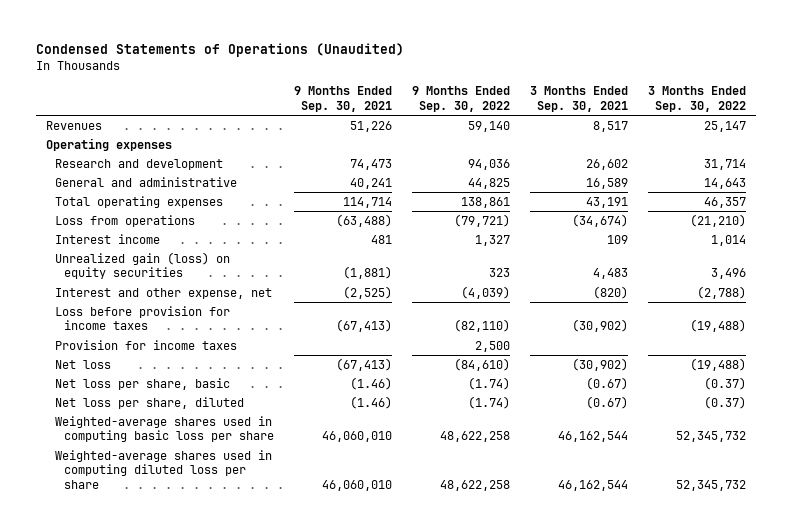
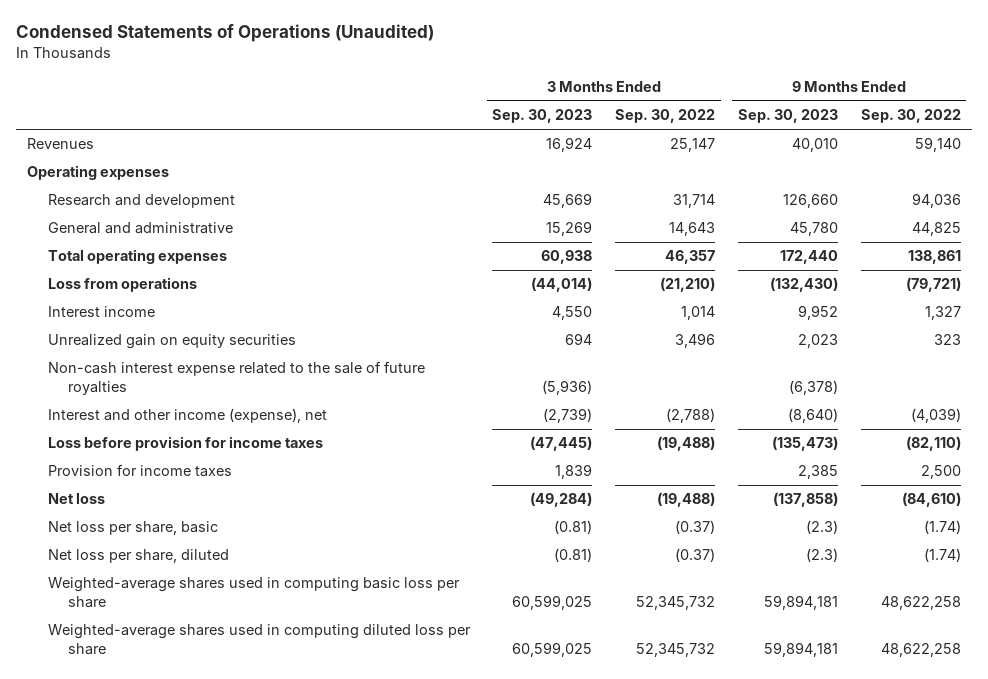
[294,86,393,112] 9 Months Ended Sep. 30, 2021 -> none
[530,86,629,112] 3 Months Ended Sep. 30, 2021 -> none
none -> [492,109,593,124] Sep. 30, 2023
none -> [737,109,838,124] Sep. 30, 2023
[55,251,231,280] Unrealized gain (loss) on equity securities -> [47,334,296,350] Unrealized gain on equity securities
none -> [47,361,425,396] Non-cash interest expense related to the sale of future royalties
[55,287,273,299] Interest and other expense, net -> [47,408,327,424] Interest and other income (expense), net

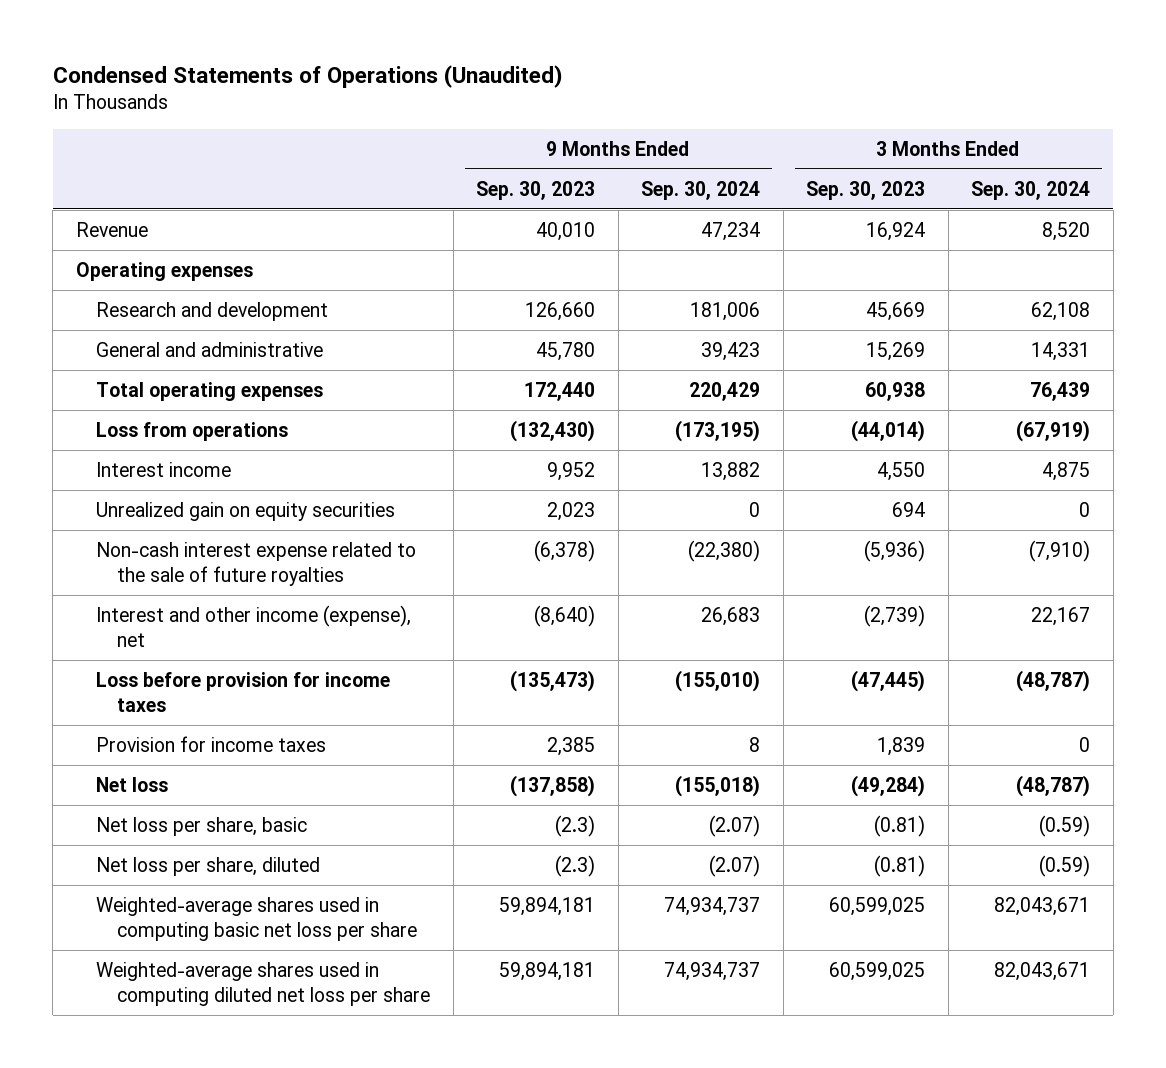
[615,109,716,124] Sep. 30, 2022 -> none
[860,109,961,124] Sep. 30, 2022 -> none
none -> [641,180,761,200] Sep. 30, 2024
none -> [971,180,1091,200] Sep. 30, 2024
[27,138,95,150] Revenues -> [75,221,148,237] Revenue
[47,577,460,609] Weighted-average shares used in computing basic loss per share -> [96,896,418,941] Weighted-average shares used in computing basic net loss per share
[47,624,471,656] Weighted-average shares used in computing diluted loss per share -> [96,961,431,1006] Weighted-average shares used in computing diluted net loss per share

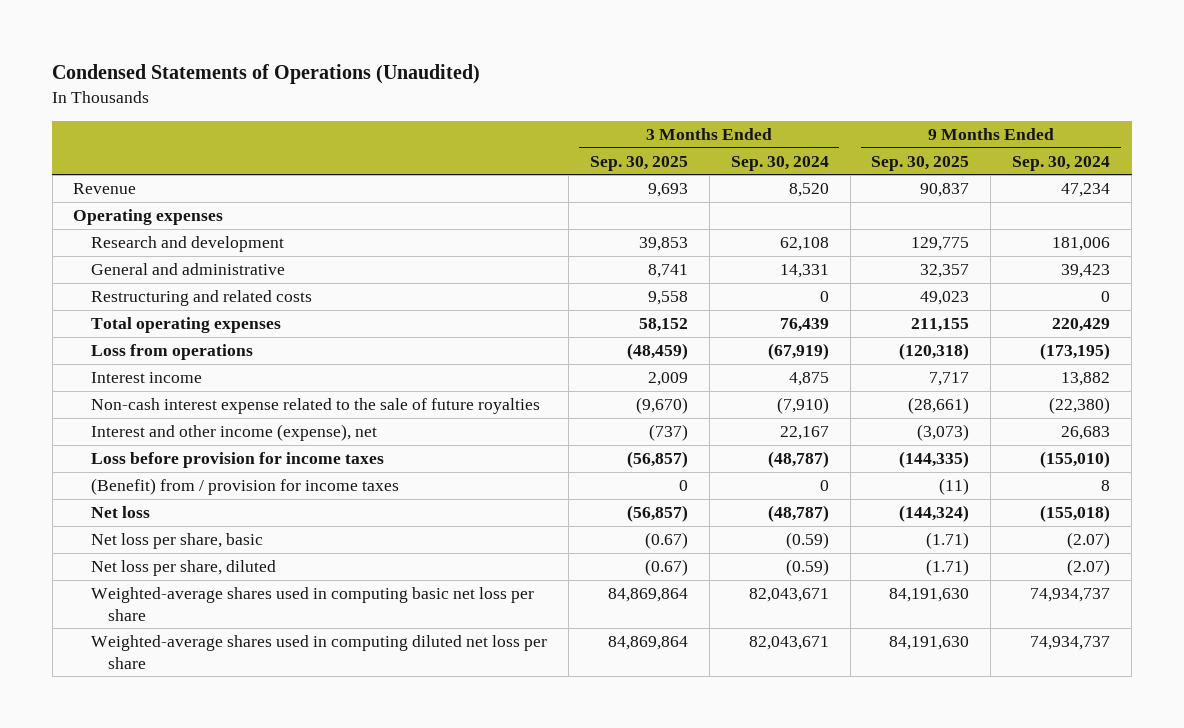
[476,180,596,200] Sep. 30, 2023 -> none
[806,180,926,200] Sep. 30, 2023 -> none
none -> [589,155,688,171] Sep. 30, 2025
none -> [871,155,970,171] Sep. 30, 2025
none -> [90,290,312,307] Restructuring and related costs
[96,501,396,521] Unrealized gain on equity securities -> none
[96,735,327,752] Provision for income taxes -> [90,478,399,496] (Benefit) from / provision for income taxes

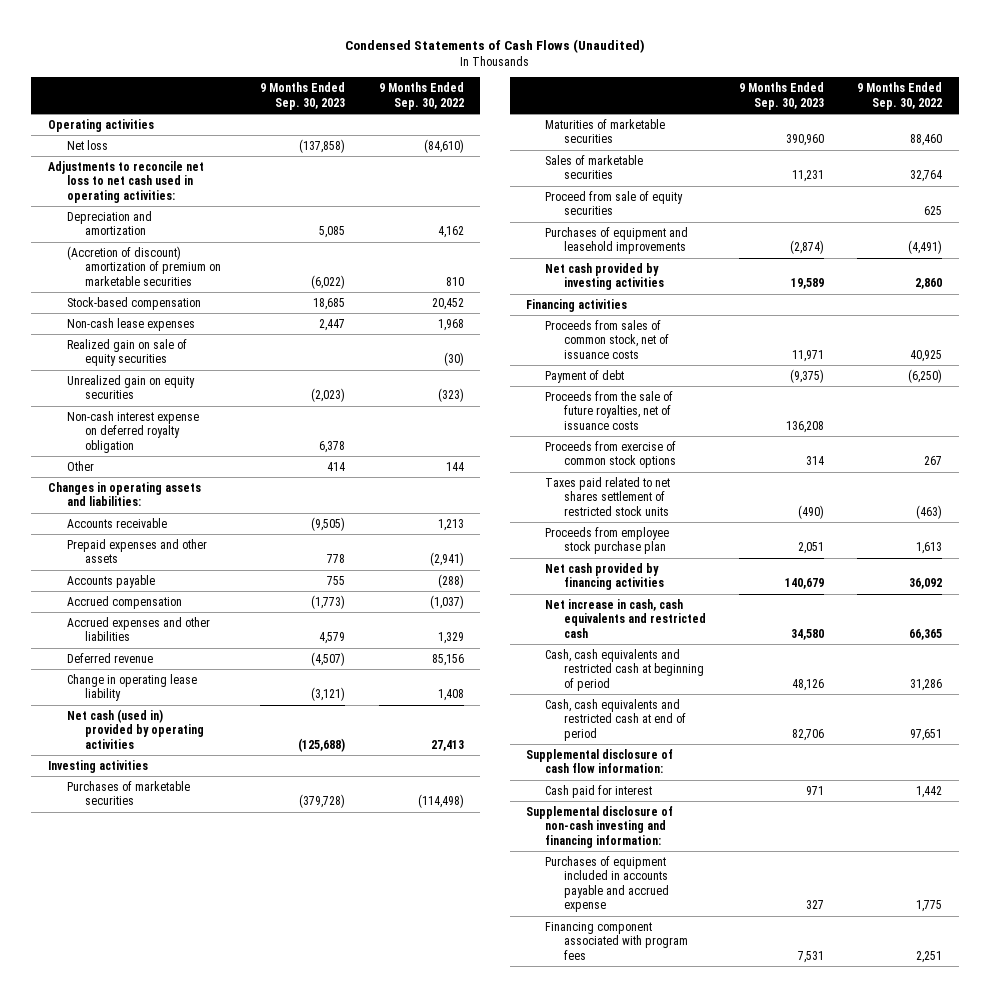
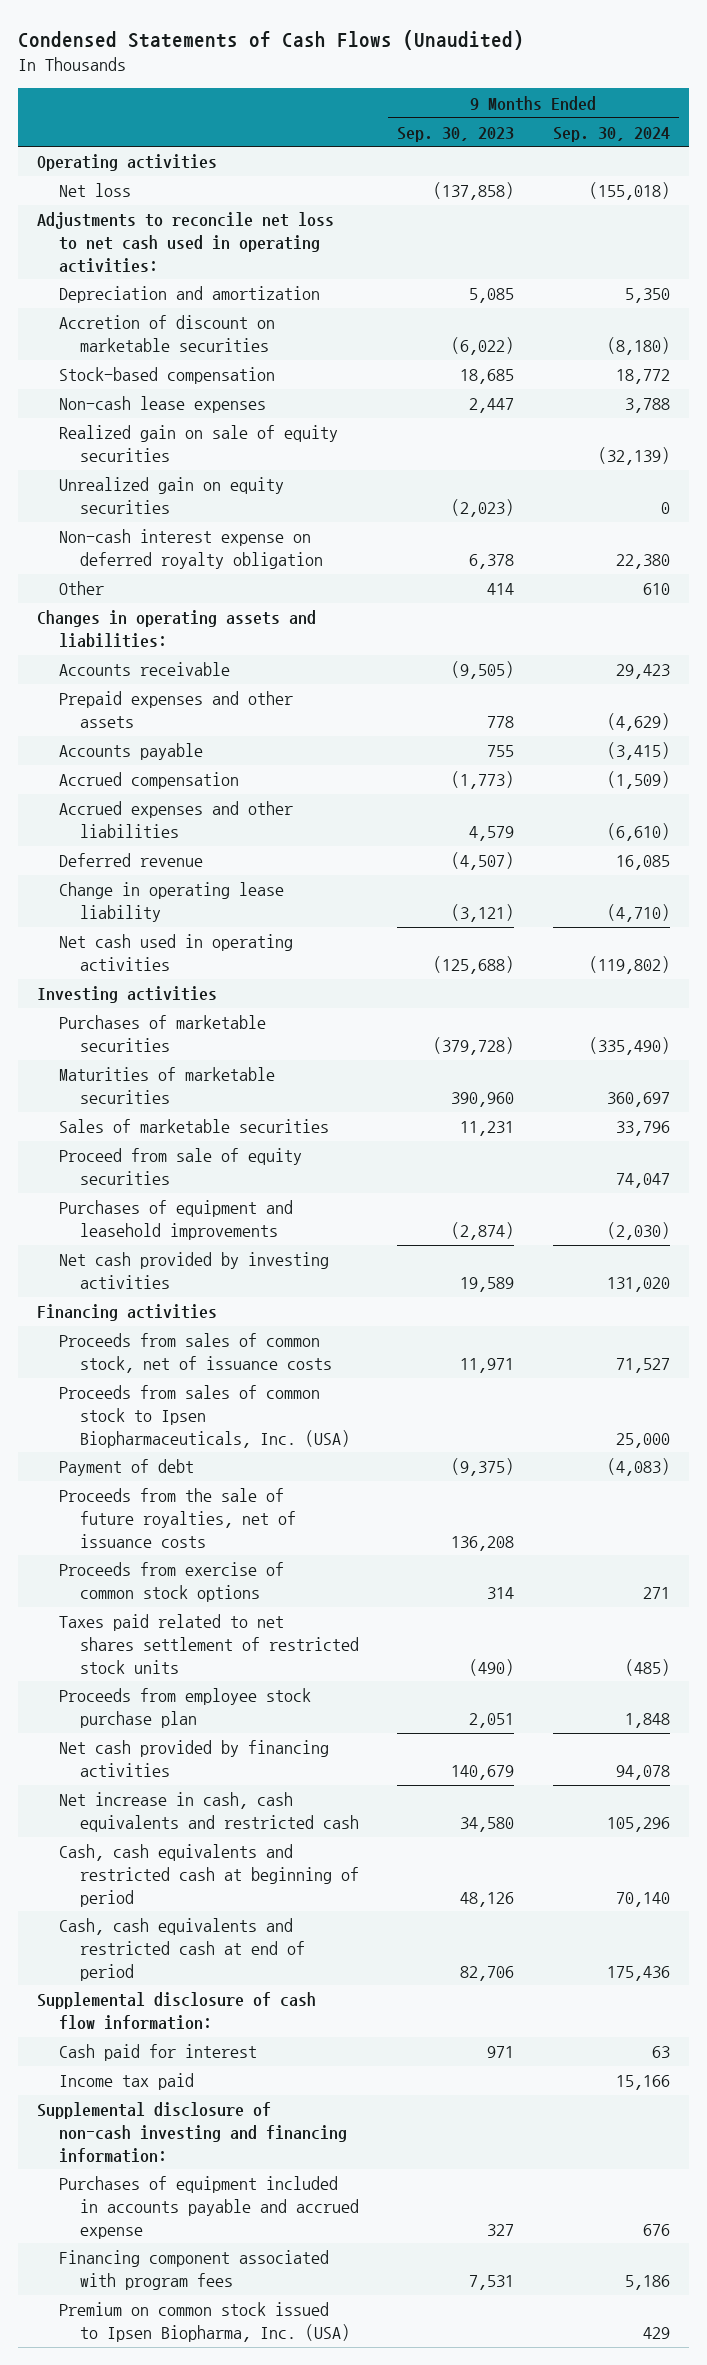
[378,82,464,110] 9 Months Ended Sep. 30, 2022 -> none
none -> [552,126,670,142] Sep. 30, 2024
[66,245,222,286] (Accretion of discount) amortization of premium on marketable securities -> [58,315,275,352] Accretion of discount on marketable securities
[66,708,205,749] Net cash (used in) provided by operating activities -> [58,934,293,971] Net cash used in operating activities
none -> [58,1385,350,1448] Proceeds from sales of common stock to Ipsen Biopharmaceuticals, Inc. (USA)
none -> [58,2073,194,2091] Income tax paid
none -> [58,2302,350,2342] Premium on common stock issued to Ipsen Biopharma, Inc. (USA)

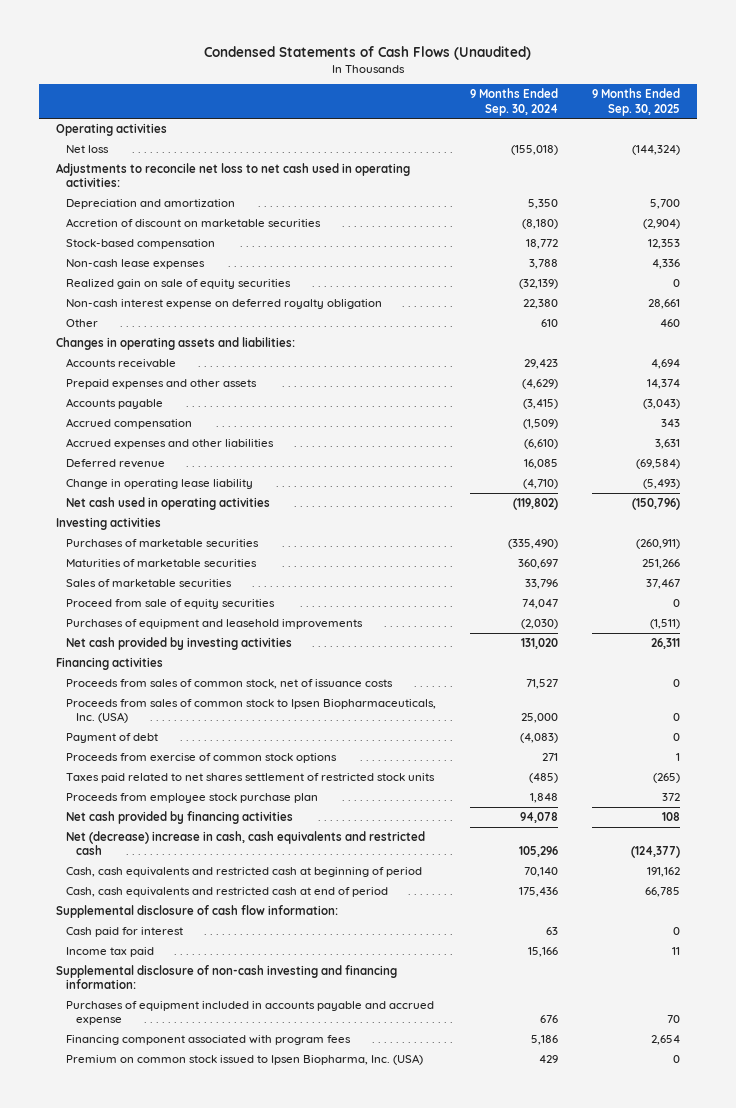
[397,126,515,142] Sep. 30, 2023 -> none
none -> [591,88,680,116] 9 Months Ended Sep. 30, 2025
[58,477,284,514] Unrealized gain on equity securities -> none
[58,1488,296,1548] Proceeds from the sale of future royalties, net of issuance costs -> none
[58,1792,359,1832] Net increase in cash, cash equivalents and restricted cash -> [65,831,425,856] Net (decrease) increase in cash, cash equivalents and restricted cash

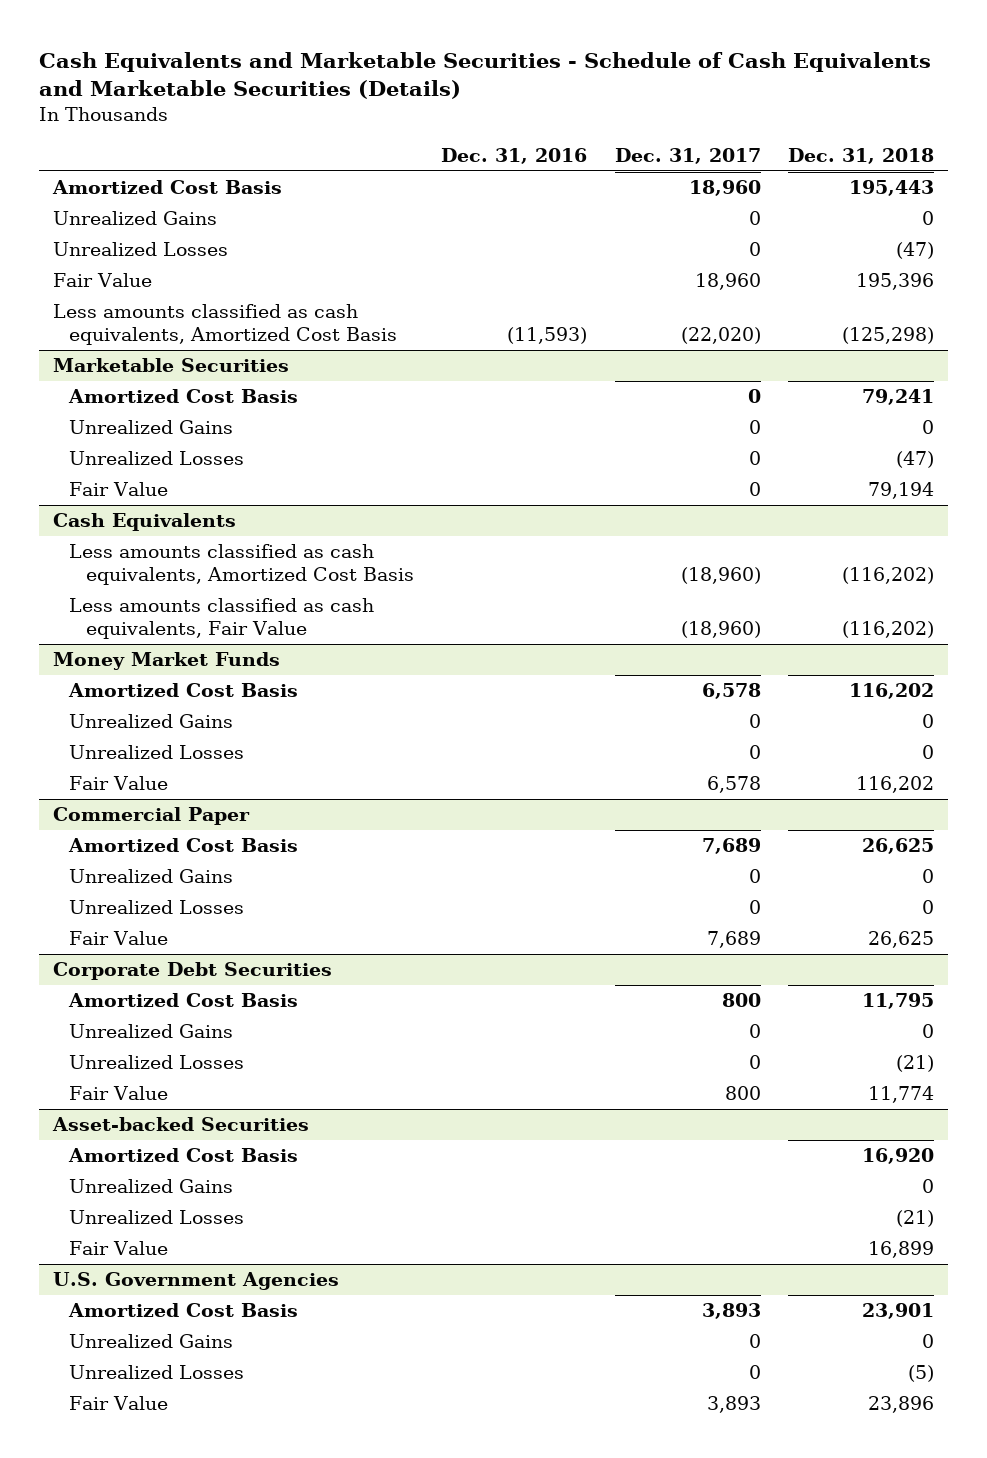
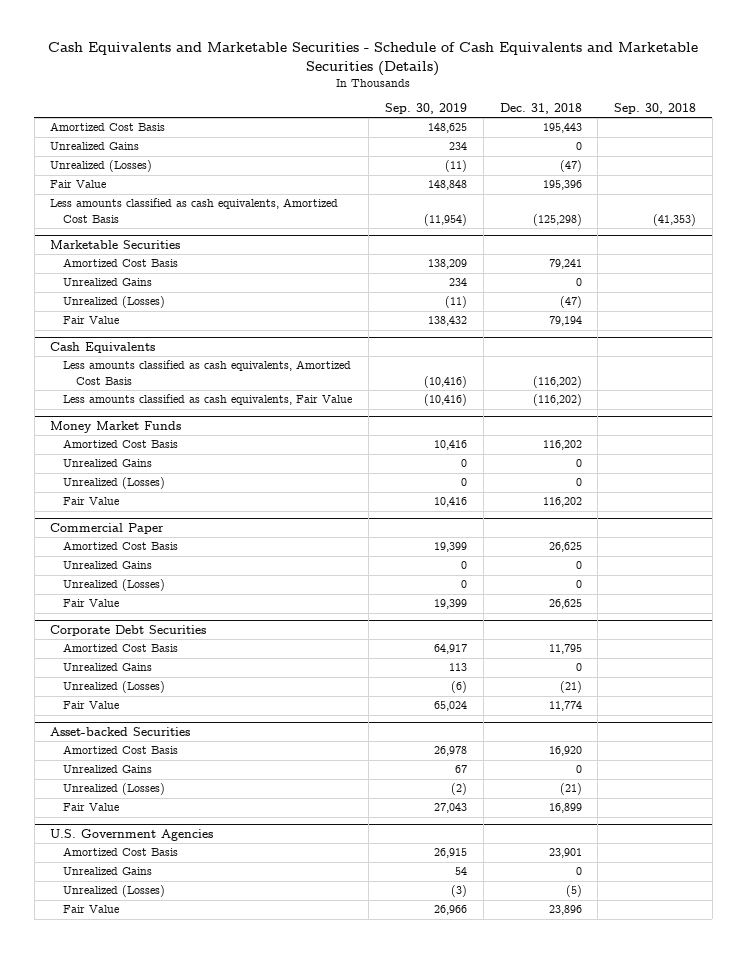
[441,147,588,164] Dec. 31, 2016 -> none
[614,147,761,164] Dec. 31, 2017 -> none
none -> [384,102,467,114] Sep. 30, 2019
none -> [614,102,697,114] Sep. 30, 2018
[53,242,229,257] Unrealized Losses -> [50,160,153,173] Unrealized (Losses)
[69,451,245,466] Unrealized Losses -> [63,296,166,309] Unrealized (Losses)
[69,745,245,760] Unrealized Losses -> [63,477,166,490] Unrealized (Losses)
[69,900,245,915] Unrealized Losses -> [63,579,166,592] Unrealized (Losses)
[69,1055,245,1070] Unrealized Losses -> [63,681,166,694] Unrealized (Losses)
[69,1210,245,1225] Unrealized Losses -> [63,783,166,796] Unrealized (Losses)
[69,1365,245,1380] Unrealized Losses -> [63,885,166,898] Unrealized (Losses)

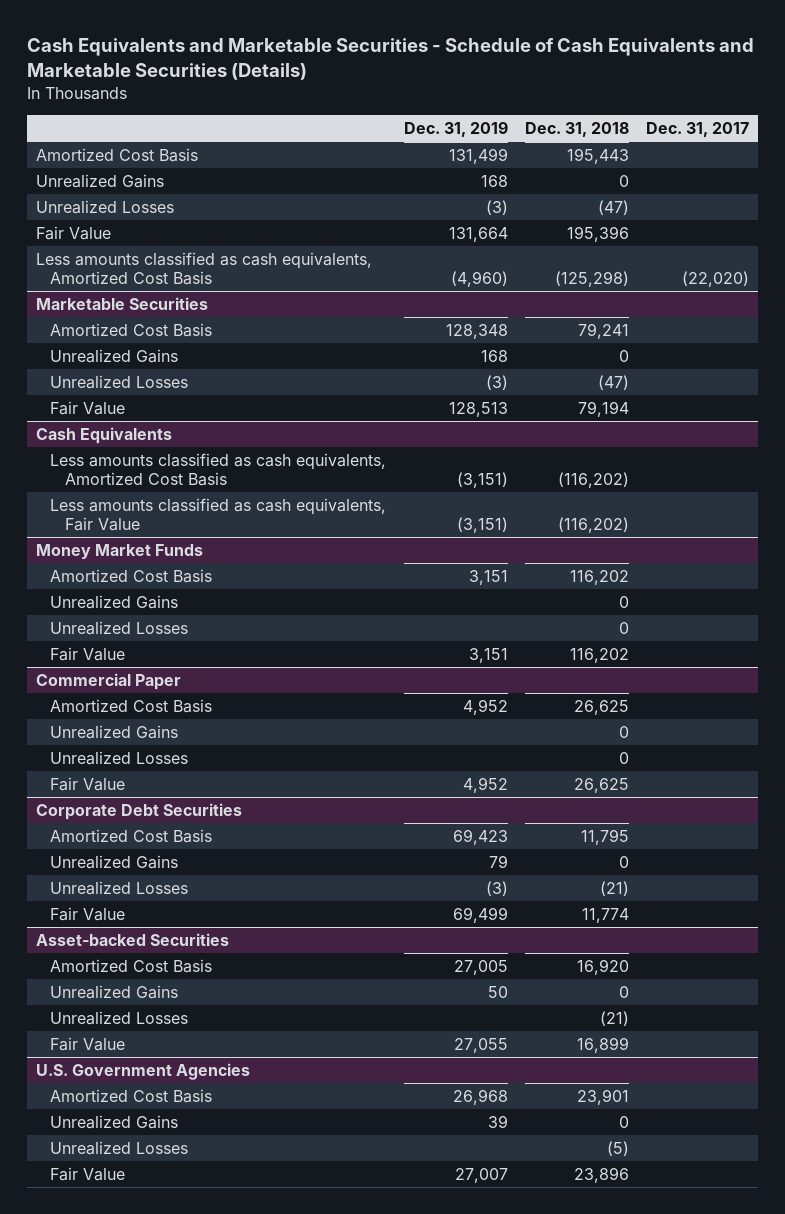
[384,102,467,114] Sep. 30, 2019 -> none
[614,102,697,114] Sep. 30, 2018 -> none
none -> [403,121,508,138] Dec. 31, 2019
none -> [646,122,750,138] Dec. 31, 2017
[50,160,153,173] Unrealized (Losses) -> [35,199,174,214] Unrealized Losses
[63,296,166,309] Unrealized (Losses) -> [50,374,189,389] Unrealized Losses
[63,477,166,490] Unrealized (Losses) -> [50,620,189,635] Unrealized Losses
[63,579,166,592] Unrealized (Losses) -> [50,750,189,765] Unrealized Losses
[63,681,166,694] Unrealized (Losses) -> [50,880,189,895] Unrealized Losses
[63,783,166,796] Unrealized (Losses) -> [50,1010,189,1025] Unrealized Losses
[63,885,166,898] Unrealized (Losses) -> [50,1140,189,1155] Unrealized Losses

